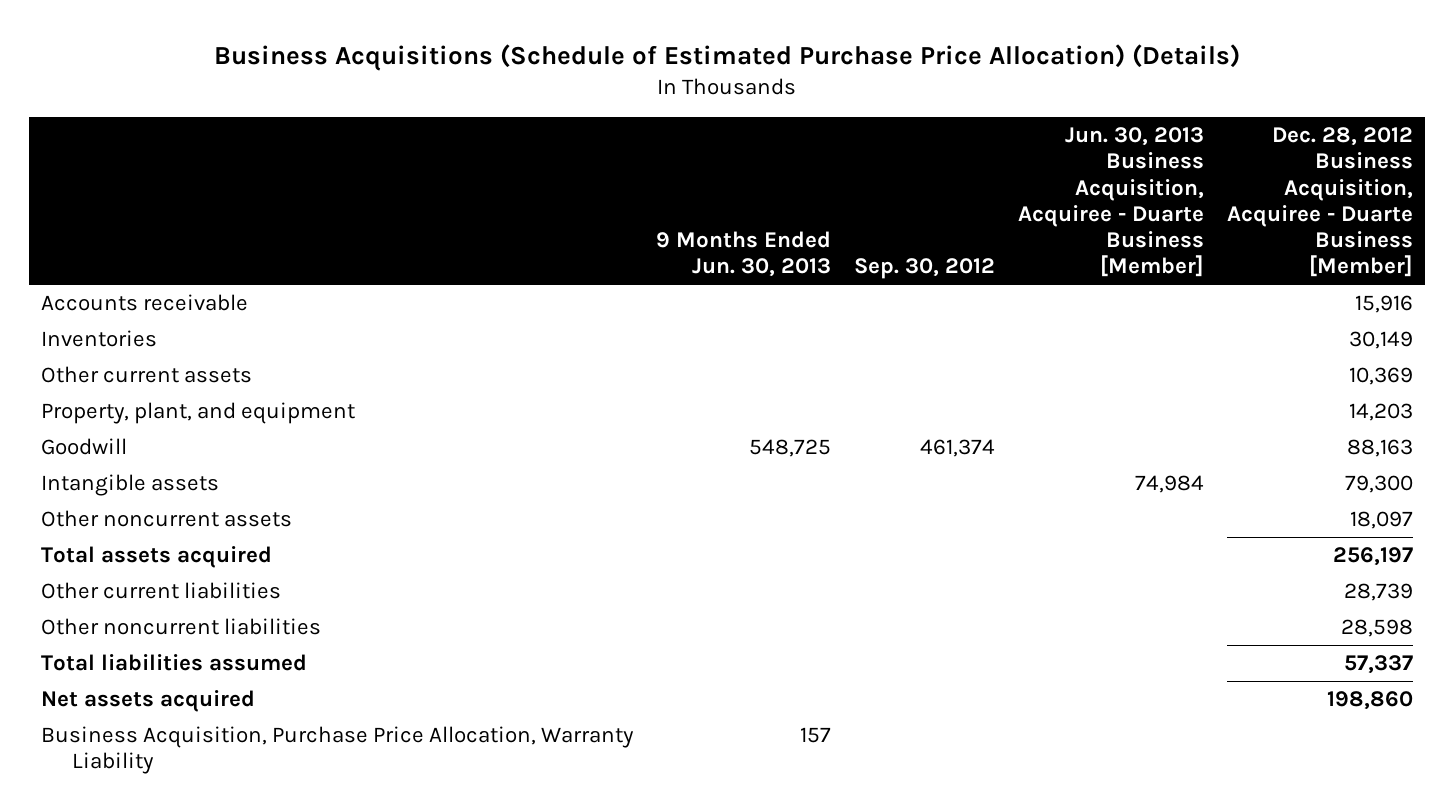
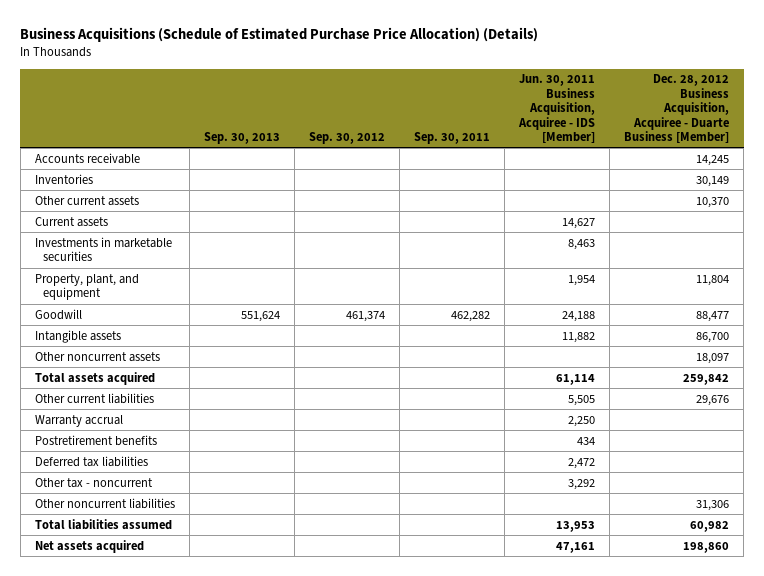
[655,231,831,278] 9 Months Ended Jun. 30, 2013 -> none
[1017,127,1204,278] Jun. 30, 2013 Business Acquisition, Acquiree - Duarte Business [Member] -> none
none -> [203,131,280,144] Sep. 30, 2013
none -> [414,131,491,144] Sep. 30, 2011
none -> [518,74,596,143] Jun. 30, 2011 Business Acquisition, Acquiree - IDS [Member]
[1355,295,1414,314] 15,916 -> [696,154,730,166] 14,245
[1349,367,1414,386] 10,369 -> [696,196,730,208] 10,370
none -> [34,216,108,227] Current assets
none -> [34,236,172,262] Investments in marketable securities
[1349,403,1414,422] 14,203 -> [696,274,730,286] 11,804
[1347,439,1414,458] 88,163 -> [696,310,730,322] 88,477
[1345,475,1414,494] 79,300 -> [696,331,730,343] 86,700
[1333,547,1414,567] 256,197 -> [683,373,730,385] 259,842
[1344,583,1414,602] 28,739 -> [696,394,730,406] 29,676
none -> [34,414,123,427] Warranty accrual
none -> [34,434,157,446] Postretirement benefits
none -> [34,455,148,467] Deferred tax liabilities
none -> [34,477,153,488] Other tax - noncurrent
[1341,619,1414,638] 28,598 -> [696,499,730,511] 31,306
[1344,655,1414,675] 57,337 -> [690,520,730,532] 60,982
[40,726,634,775] Business Acquisition, Purchase Price Allocation, Warranty Liability -> none

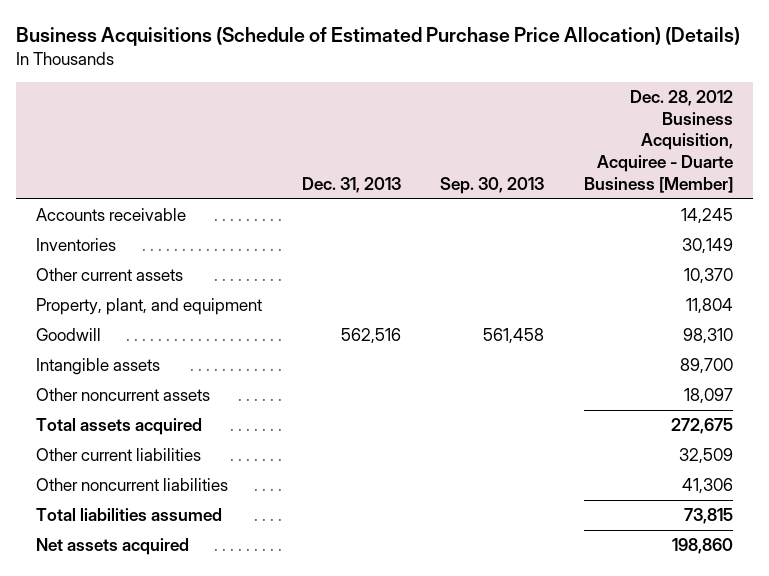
[308,131,385,144] Sep. 30, 2012 -> none
[414,131,491,144] Sep. 30, 2011 -> none
[518,74,596,143] Jun. 30, 2011 Business Acquisition, Acquiree - IDS [Member] -> none
none -> [301,176,401,193] Dec. 31, 2013
[34,216,108,227] Current assets -> none
[34,236,172,262] Investments in marketable securities -> none
[240,310,280,322] 551,624 -> [483,328,545,345] 561,458
[696,310,730,322] 88,477 -> [683,328,734,345] 98,310
[696,331,730,343] 86,700 -> [680,358,734,375] 89,700
[34,414,123,427] Warranty accrual -> none
[34,434,157,446] Postretirement benefits -> none
[34,455,148,467] Deferred tax liabilities -> none
[34,477,153,488] Other tax - noncurrent -> none
[683,373,730,385] 259,842 -> [671,418,734,435] 272,675
[696,394,730,406] 29,676 -> [679,448,734,465] 32,509
[696,499,730,511] 31,306 -> [682,478,734,495] 41,306
[690,520,730,532] 60,982 -> [684,508,734,525] 73,815

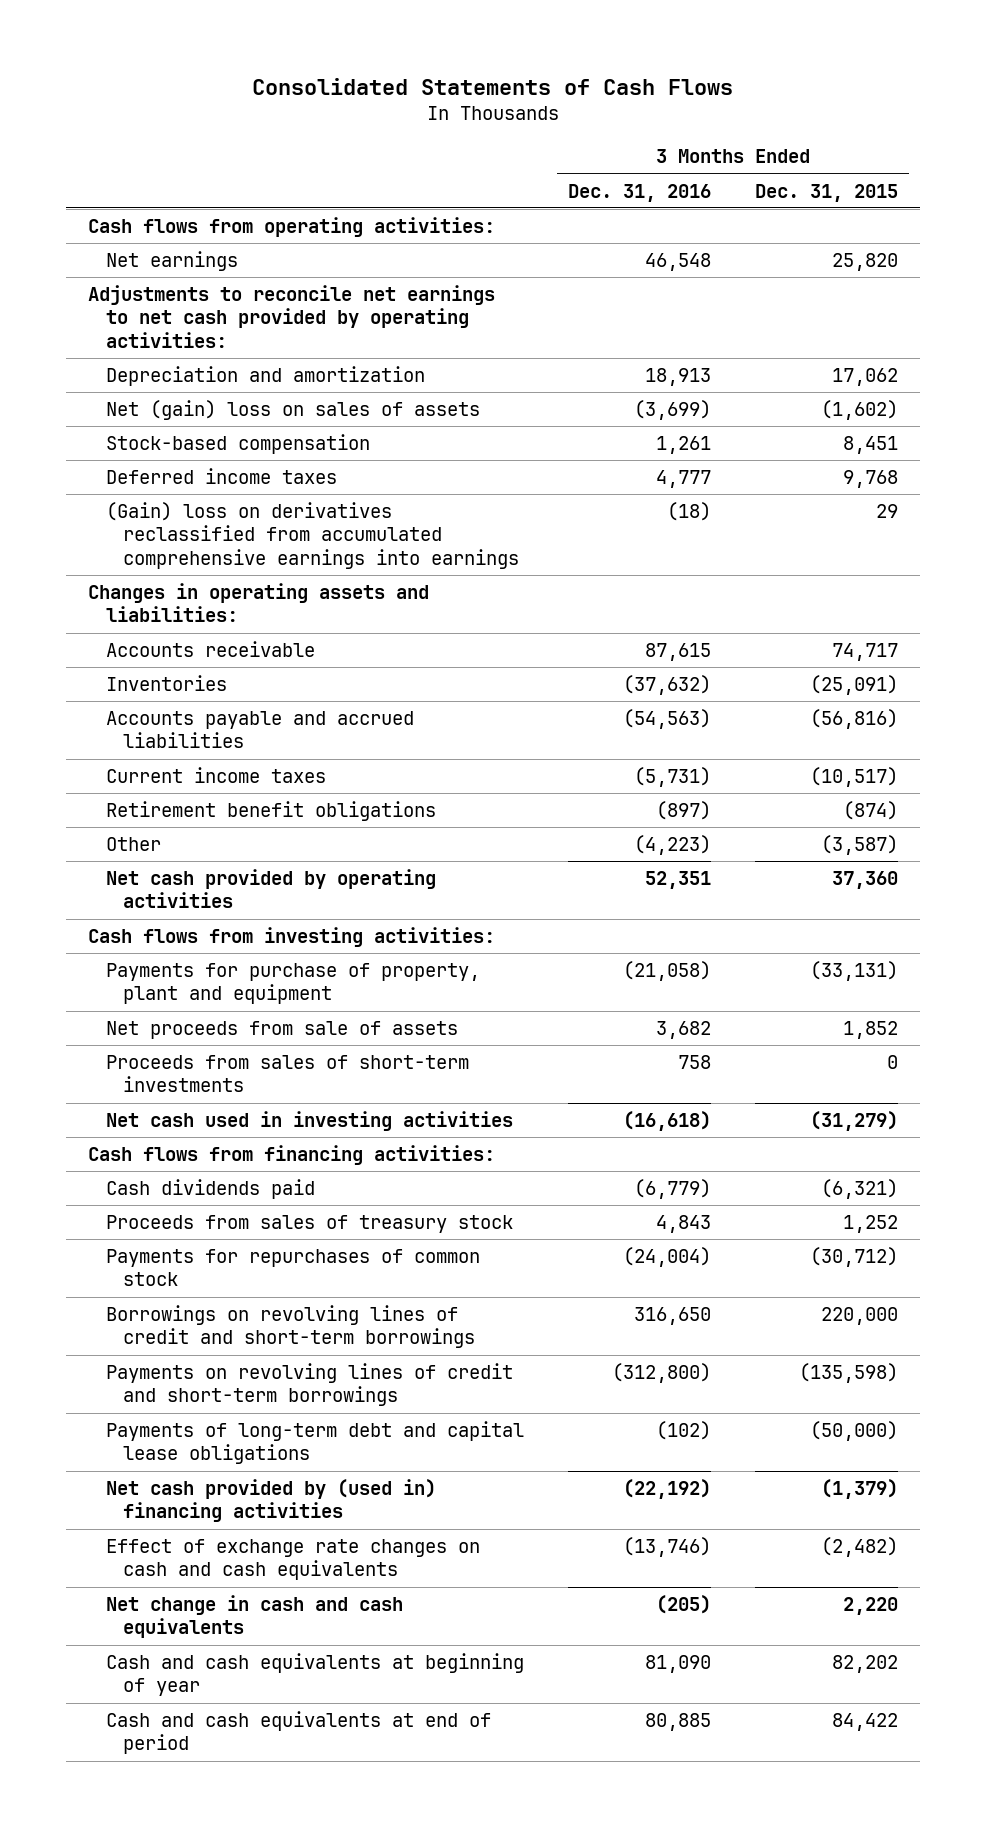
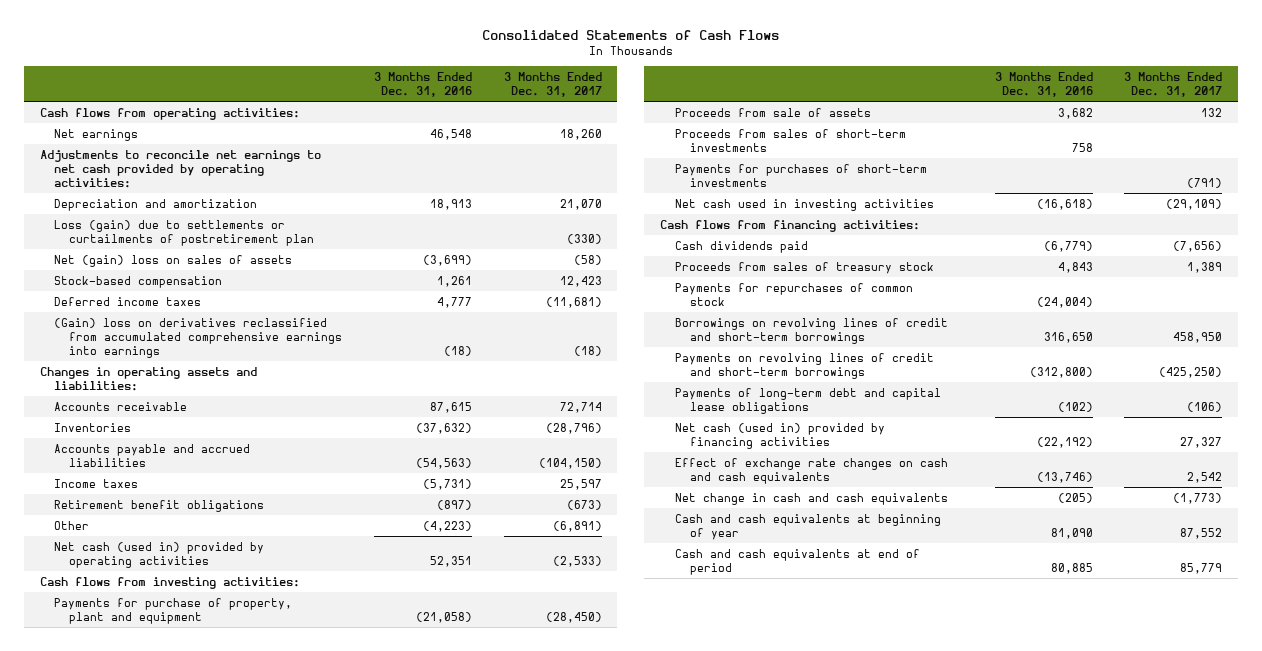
[755,183,899,202] Dec. 31, 2015 -> none
none -> [503,71,602,97] 3 Months Ended Dec. 31, 2017
none -> [54,219,315,246] Loss (gain) due to settlements or curtailments of postretirement plan
[105,767,326,784] Current income taxes -> [54,478,139,488] Income taxes
[105,869,436,909] Net cash provided by operating activities -> [54,541,265,568] Net cash (used in) provided by operating activities
[105,1021,458,1040] Net proceeds from sale of assets -> [675,107,872,117] Proceeds from sale of assets
none -> [675,163,928,187] Payments for purchases of short-term investments
[105,1479,436,1523] Net cash provided by (used in) financing activities -> [675,422,886,449] Net cash (used in) provided by financing activities

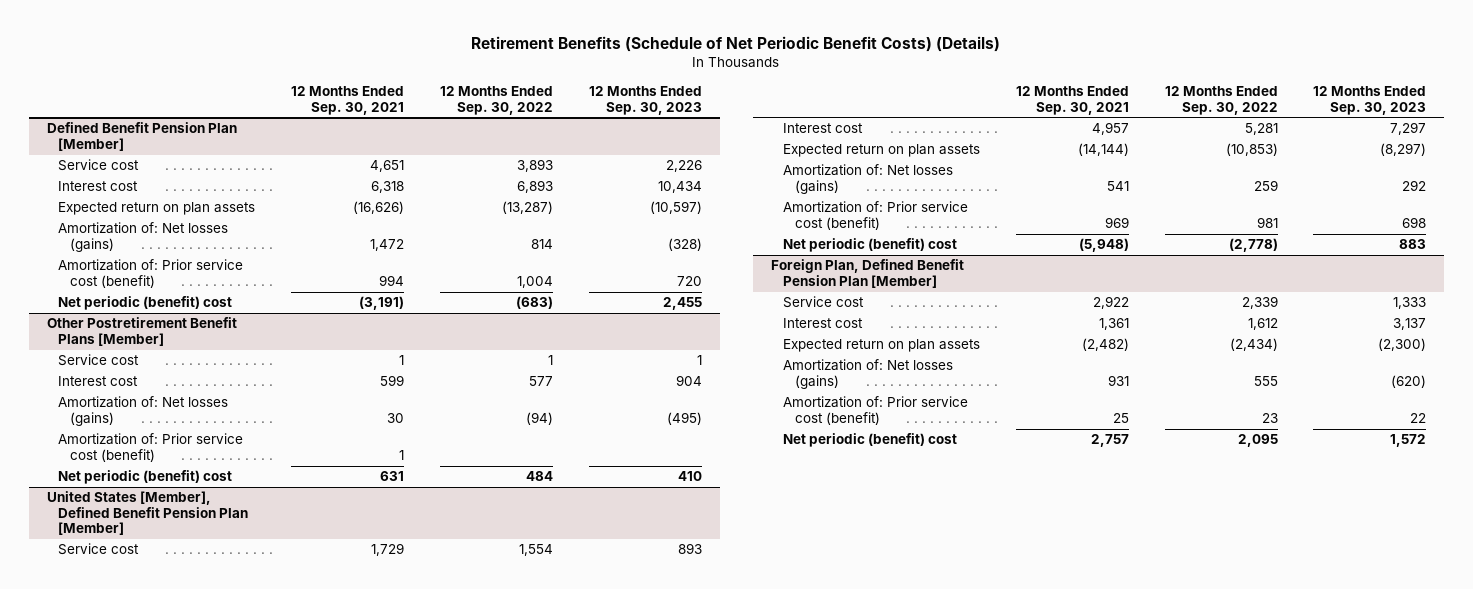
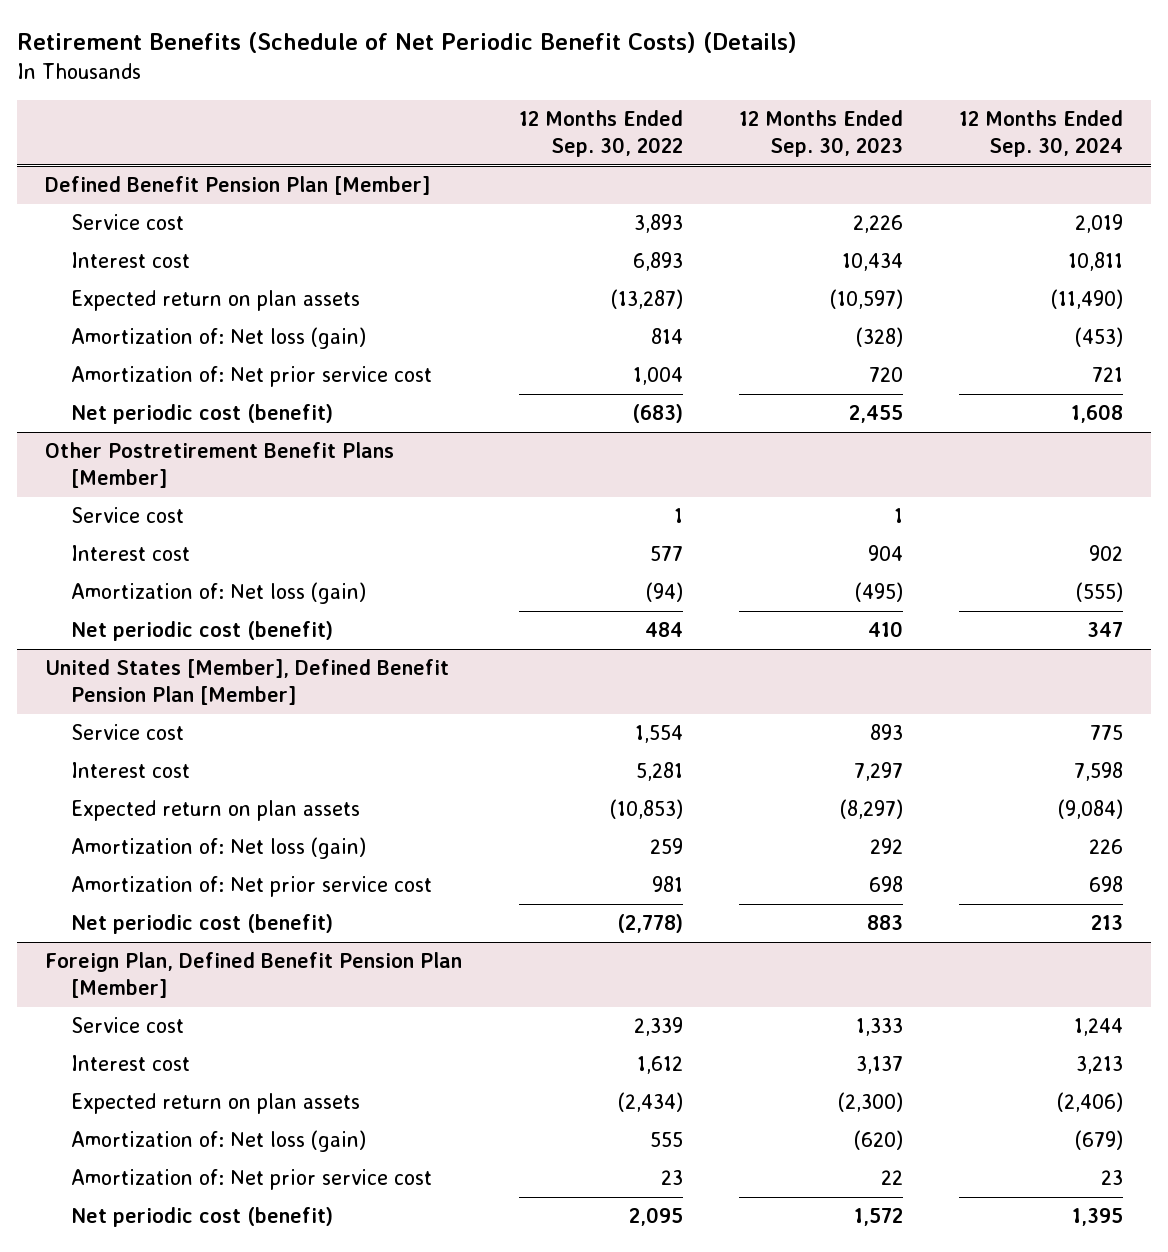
[291,86,405,115] 12 Months Ended Sep. 30, 2021 -> none
none -> [959,110,1124,157] 12 Months Ended Sep. 30, 2024
[58,222,229,252] Amortization of: Net losses (gains) -> [71,327,367,350] Amortization of: Net loss (gain)
[58,259,244,288] Amortization of: Prior service cost (benefit) -> [71,366,433,388] Amortization of: Net prior service cost
[58,296,233,311] Net periodic (benefit) cost -> [71,404,334,425] Net periodic cost (benefit)
[58,433,244,462] Amortization of: Prior service cost (benefit) -> none
[58,396,229,426] Amortization of: Net losses (gains) -> [71,582,367,605] Amortization of: Net loss (gain)
[58,470,233,485] Net periodic (benefit) cost -> [71,621,334,642] Net periodic cost (benefit)
[782,164,953,194] Amortization of: Net losses (gains) -> [71,837,367,860] Amortization of: Net loss (gain)
[782,201,968,230] Amortization of: Prior service cost (benefit) -> [71,876,433,898] Amortization of: Net prior service cost
[782,238,957,253] Net periodic (benefit) cost -> [71,914,334,935] Net periodic cost (benefit)
[782,359,953,389] Amortization of: Net losses (gains) -> [71,1130,367,1153] Amortization of: Net loss (gain)
[782,396,968,425] Amortization of: Prior service cost (benefit) -> [71,1169,433,1191] Amortization of: Net prior service cost
[782,433,957,448] Net periodic (benefit) cost -> [71,1207,334,1228] Net periodic cost (benefit)

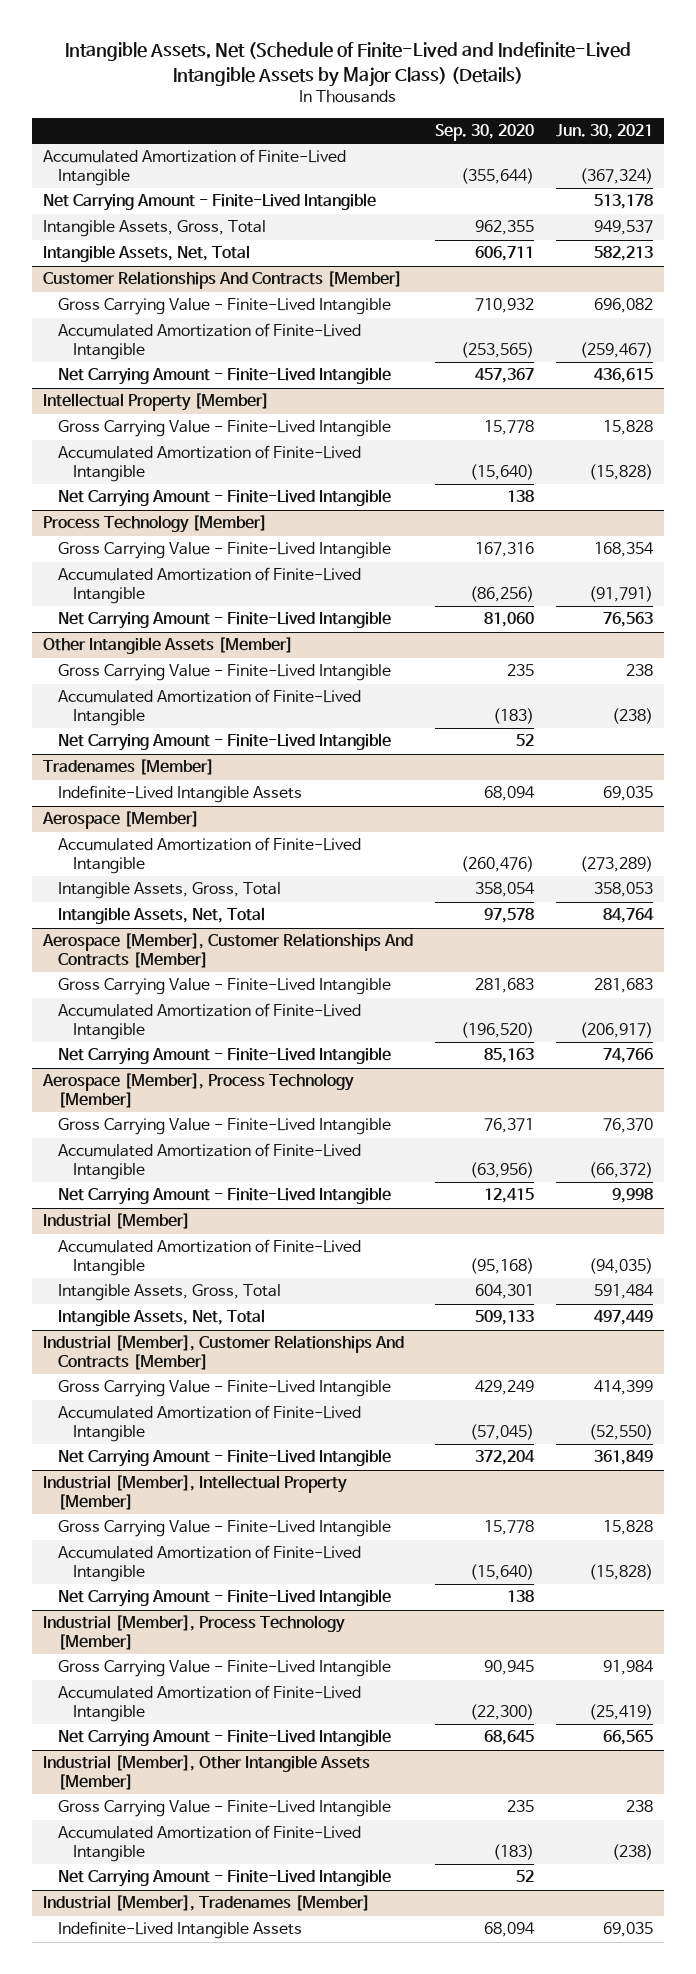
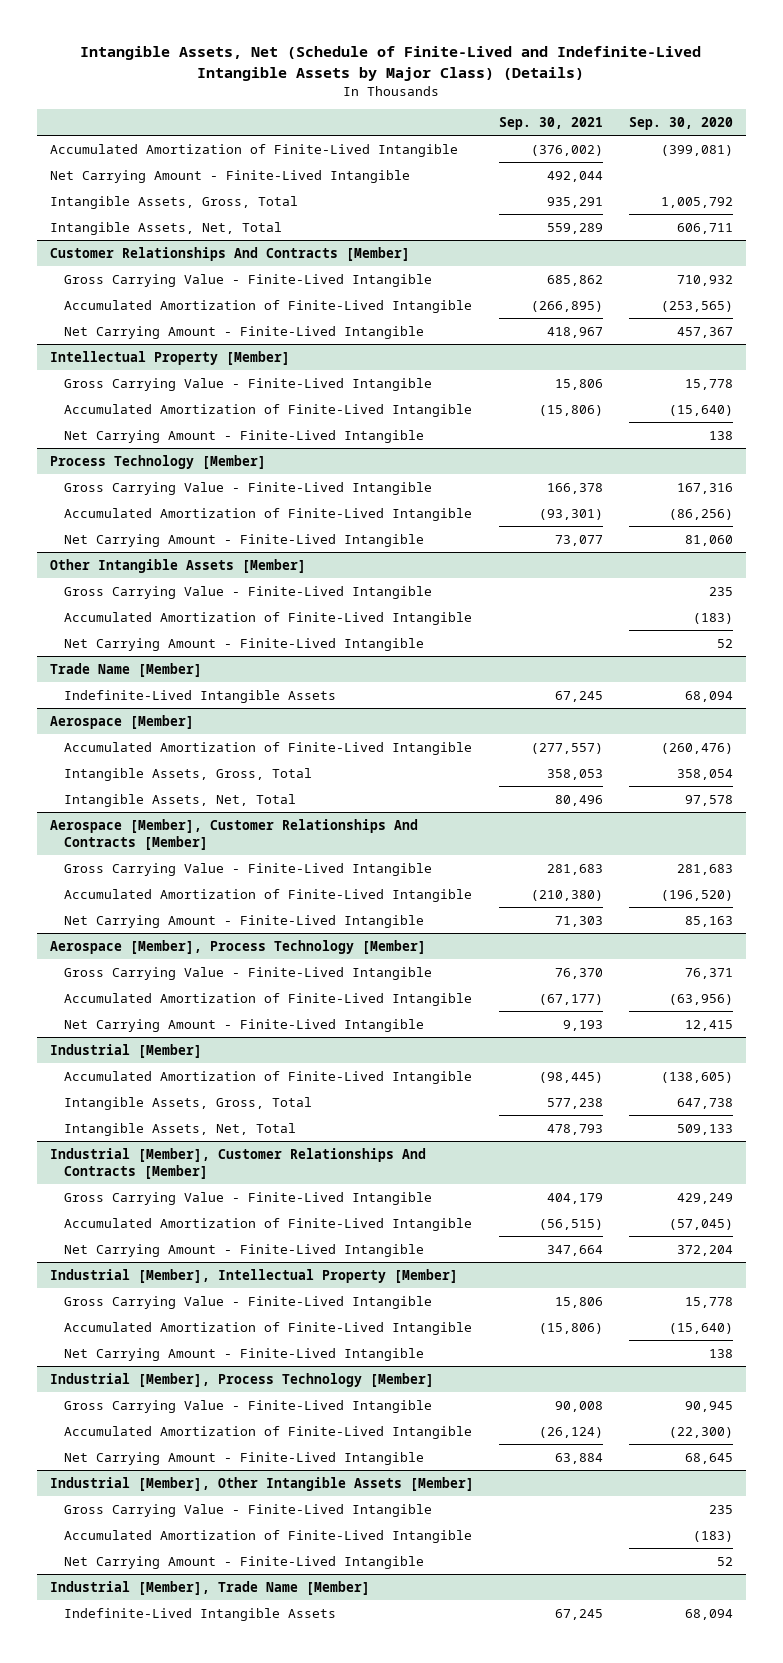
[555,124,653,140] Jun. 30, 2021 -> none
none -> [499,116,604,130] Sep. 30, 2021
[460,168,534,185] (355,644) -> [660,144,733,156] (399,081)
[474,220,534,236] 962,355 -> [660,196,733,208] 1,005,792
[43,759,215,776] Tradenames [Member] -> [49,662,202,677] Trade Name [Member]
[469,1258,534,1275] (95,168) -> [660,1071,733,1083] (138,605)
[474,1284,534,1300] 604,301 -> [676,1097,733,1109] 647,738
[43,1895,371,1912] Industrial [Member], Tradenames [Member] -> none
none -> [49,1580,370,1595] Industrial [Member], Trade Name [Member]

